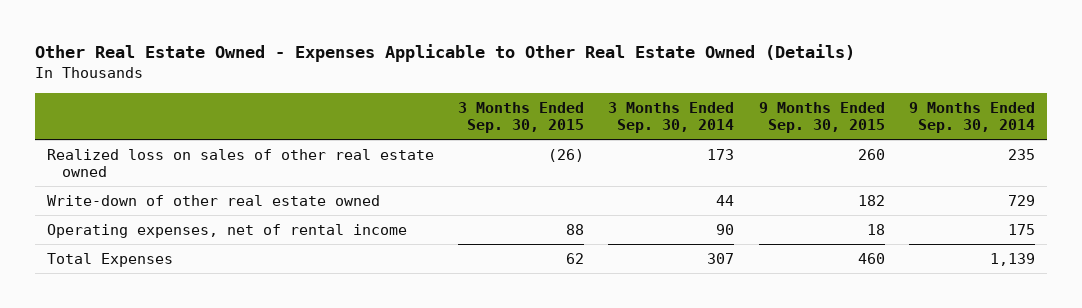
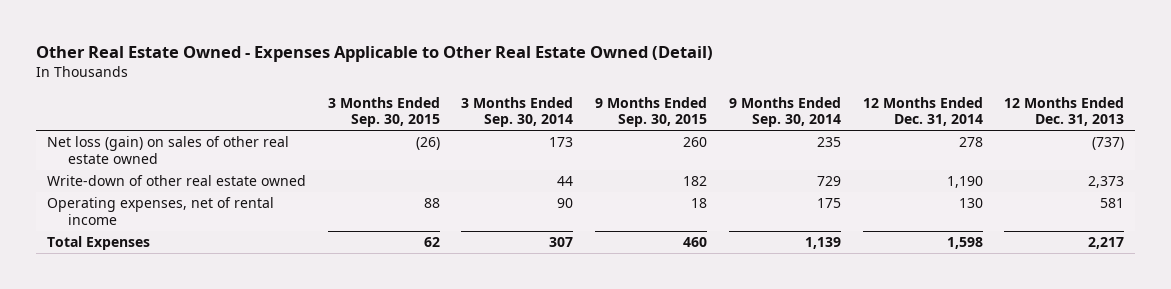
[34,43,855,62] Other Real Estate Owned - Expenses Applicable to Other Real Estate Owned (Details) -> [36,46,714,63] Other Real Estate Owned - Expenses Applicable to Other Real Estate Owned (Detail)
none -> [862,96,983,127] 12 Months Ended Dec. 31, 2014
none -> [1004,96,1125,127] 12 Months Ended Dec. 31, 2013
[46,148,434,178] Realized loss on sales of other real estate owned -> [46,136,289,164] Net loss (gain) on sales of other real estate owned

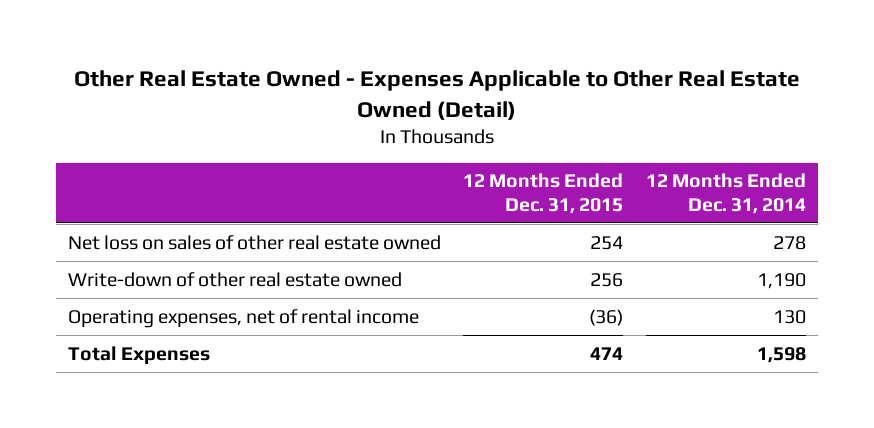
[327,96,440,128] 3 Months Ended Sep. 30, 2015 -> none
[461,96,574,128] 3 Months Ended Sep. 30, 2014 -> none
[595,96,708,128] 9 Months Ended Sep. 30, 2015 -> none
[728,96,841,128] 9 Months Ended Sep. 30, 2014 -> none
[1004,96,1125,127] 12 Months Ended Dec. 31, 2013 -> none
none -> [463,173,624,214] 12 Months Ended Dec. 31, 2015
[46,136,289,164] Net loss (gain) on sales of other real estate owned -> [67,234,441,250] Net loss on sales of other real estate owned

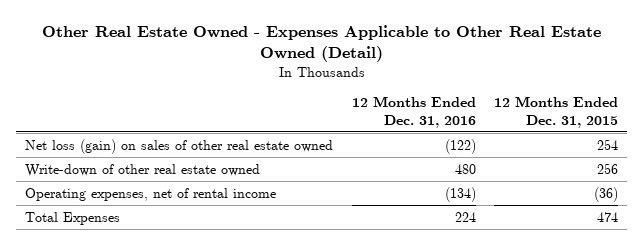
[646,173,807,214] 12 Months Ended Dec. 31, 2014 -> none
none -> [351,96,476,128] 12 Months Ended Dec. 31, 2016
[67,234,441,250] Net loss on sales of other real estate owned -> [25,138,334,154] Net loss (gain) on sales of other real estate owned

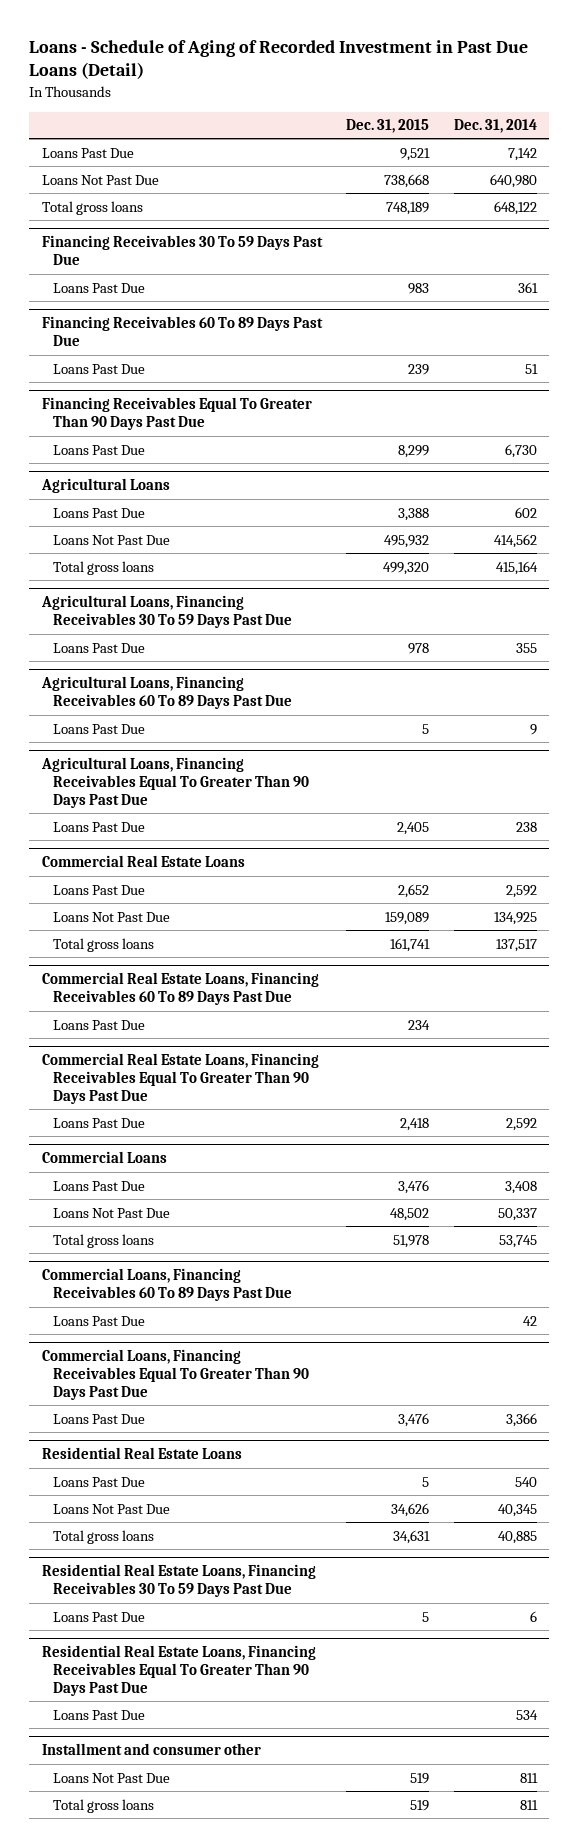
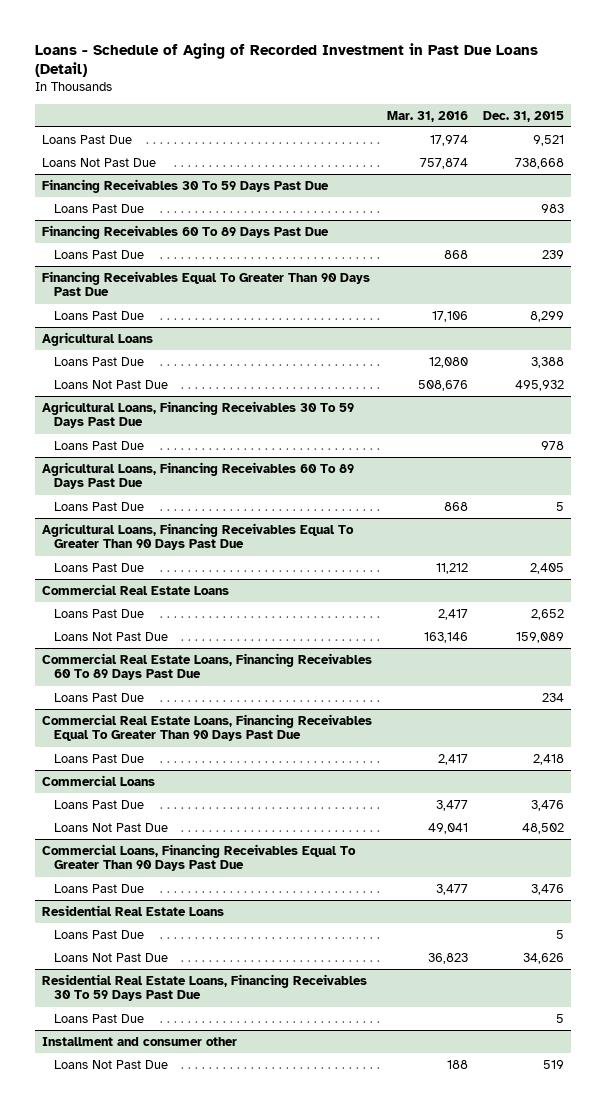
[454,119,538,134] Dec. 31, 2014 -> none
none -> [386,110,468,122] Mar. 31, 2016
[41,200,143,215] Total gross loans -> none
[52,560,154,575] Total gross loans -> none
[52,937,154,952] Total gross loans -> none
[52,1233,154,1248] Total gross loans -> none
[41,1268,292,1302] Commercial Loans, Financing Receivables 60 To 89 Days Past Due -> none
[52,1315,145,1326] Loans Past Due -> none
[52,1529,154,1544] Total gross loans -> none
[41,1645,316,1697] Residential Real Estate Loans, Financing Receivables Equal To Greater Than 90 Days Past Due -> none
[52,1709,145,1720] Loans Past Due -> none
[52,1798,154,1813] Total gross loans -> none

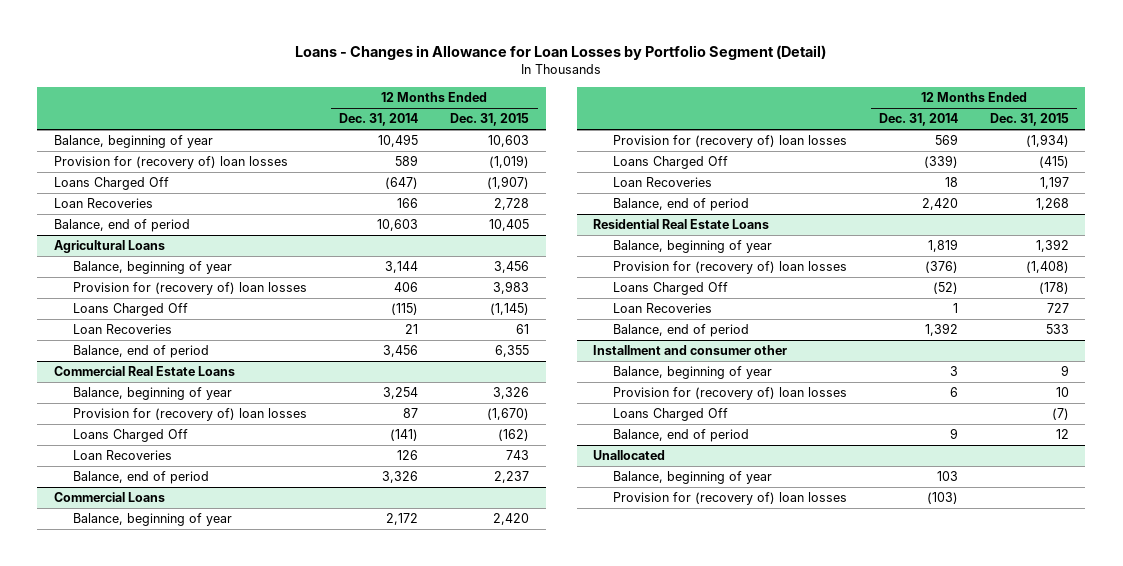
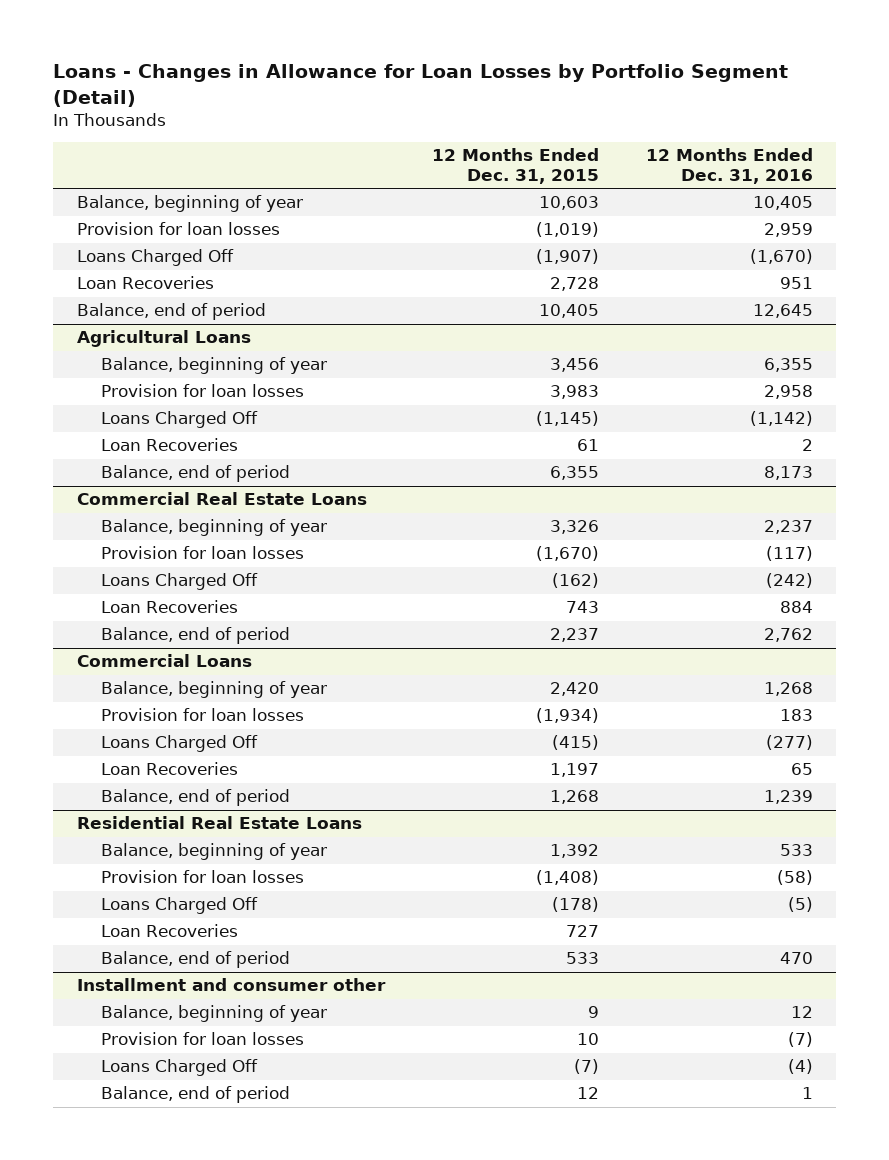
[339,113,419,127] Dec. 31, 2014 -> none
none -> [645,148,813,184] 12 Months Ended Dec. 31, 2016
[53,156,288,170] Provision for (recovery of) loan losses -> [76,222,280,236] Provision for loan losses
[72,282,307,296] Provision for (recovery of) loan losses -> [100,384,304,398] Provision for loan losses
[72,408,307,422] Provision for (recovery of) loan losses -> [100,546,304,560] Provision for loan losses
[612,135,847,149] Provision for (recovery of) loan losses -> [100,708,304,722] Provision for loan losses
[612,261,847,275] Provision for (recovery of) loan losses -> [100,870,304,884] Provision for loan losses
[612,387,847,401] Provision for (recovery of) loan losses -> [100,1032,304,1046] Provision for loan losses
[593,450,666,461] Unallocated -> none
[612,471,772,485] Balance, beginning of year -> none
[612,492,847,506] Provision for (recovery of) loan losses -> none

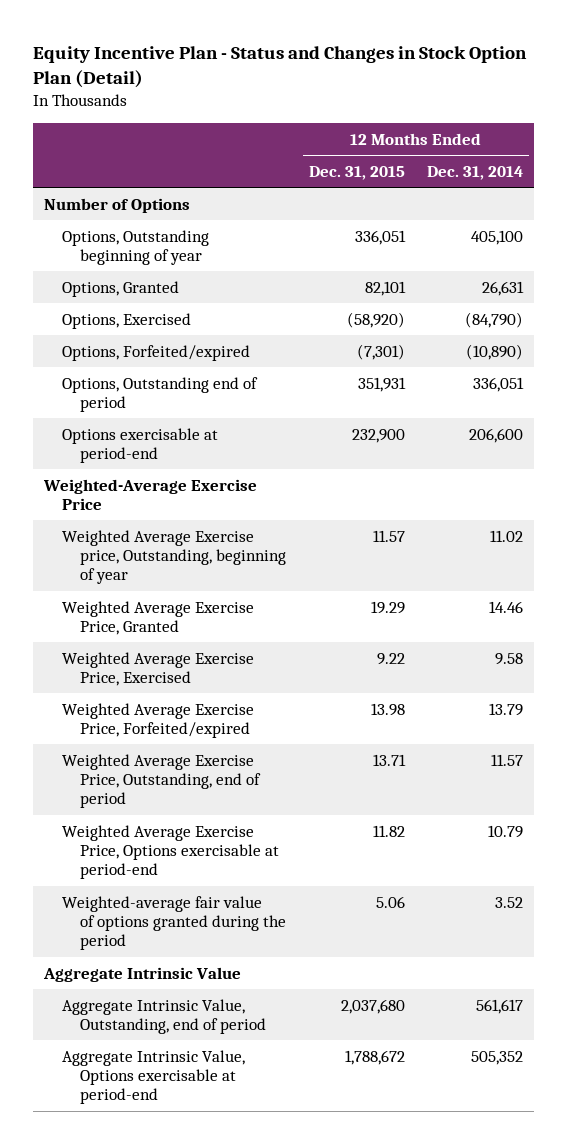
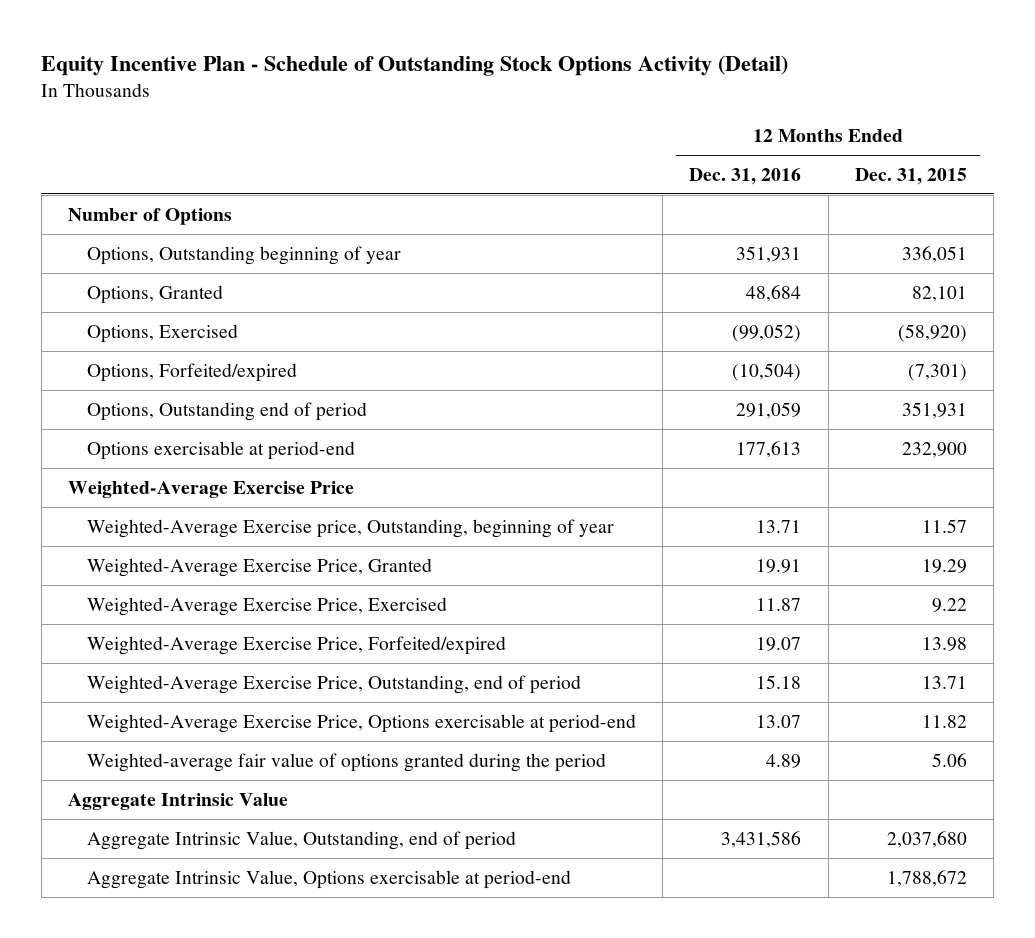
[33,45,528,89] Equity Incentive Plan - Status and Changes in Stock Option Plan (Detail) -> [41,55,789,77] Equity Incentive Plan - Schedule of Outstanding Stock Options Activity (Detail)
[427,165,524,180] Dec. 31, 2014 -> none
none -> [689,167,802,185] Dec. 31, 2016
[62,529,287,585] Weighted Average Exercise price, Outstanding, beginning of year -> [86,518,614,538] Weighted-Average Exercise price, Outstanding, beginning of year
[62,600,255,636] Weighted Average Exercise Price, Granted -> [86,557,432,577] Weighted-Average Exercise Price, Granted
[62,651,255,687] Weighted Average Exercise Price, Exercised -> [86,596,447,616] Weighted-Average Exercise Price, Exercised
[62,702,255,739] Weighted Average Exercise Price, Forfeited/expired -> [86,635,506,655] Weighted-Average Exercise Price, Forfeited/expired
[62,753,262,809] Weighted Average Exercise Price, Outstanding, end of period -> [86,674,581,694] Weighted-Average Exercise Price, Outstanding, end of period
[62,824,280,880] Weighted Average Exercise Price, Options exercisable at period-end -> [86,713,636,733] Weighted-Average Exercise Price, Options exercisable at period-end

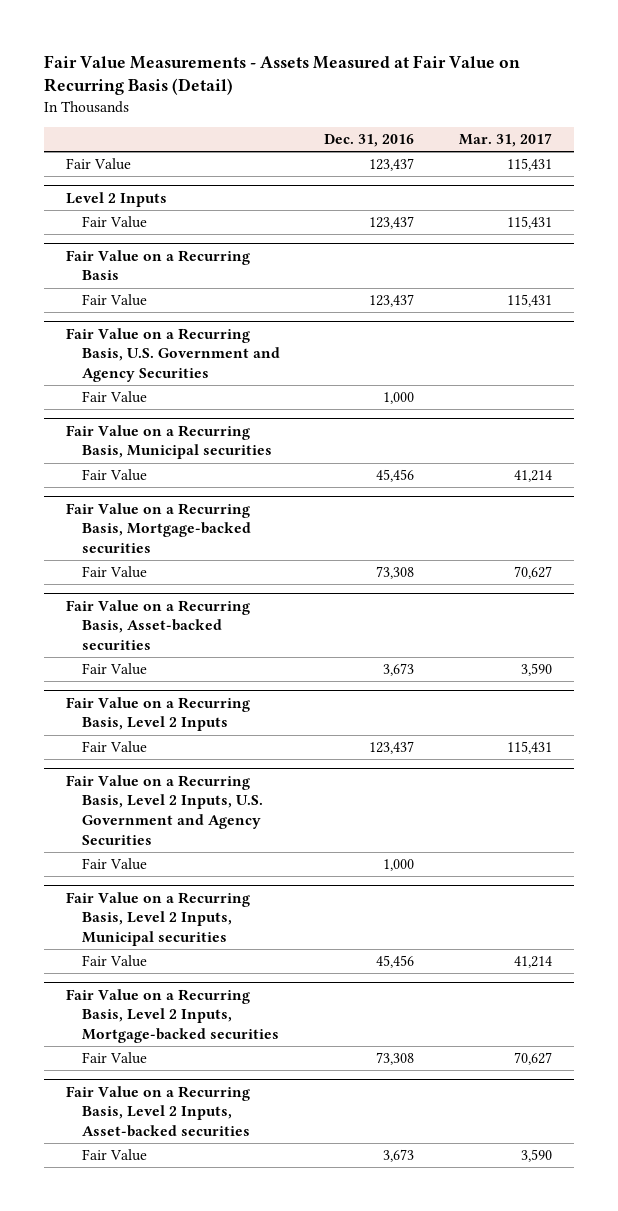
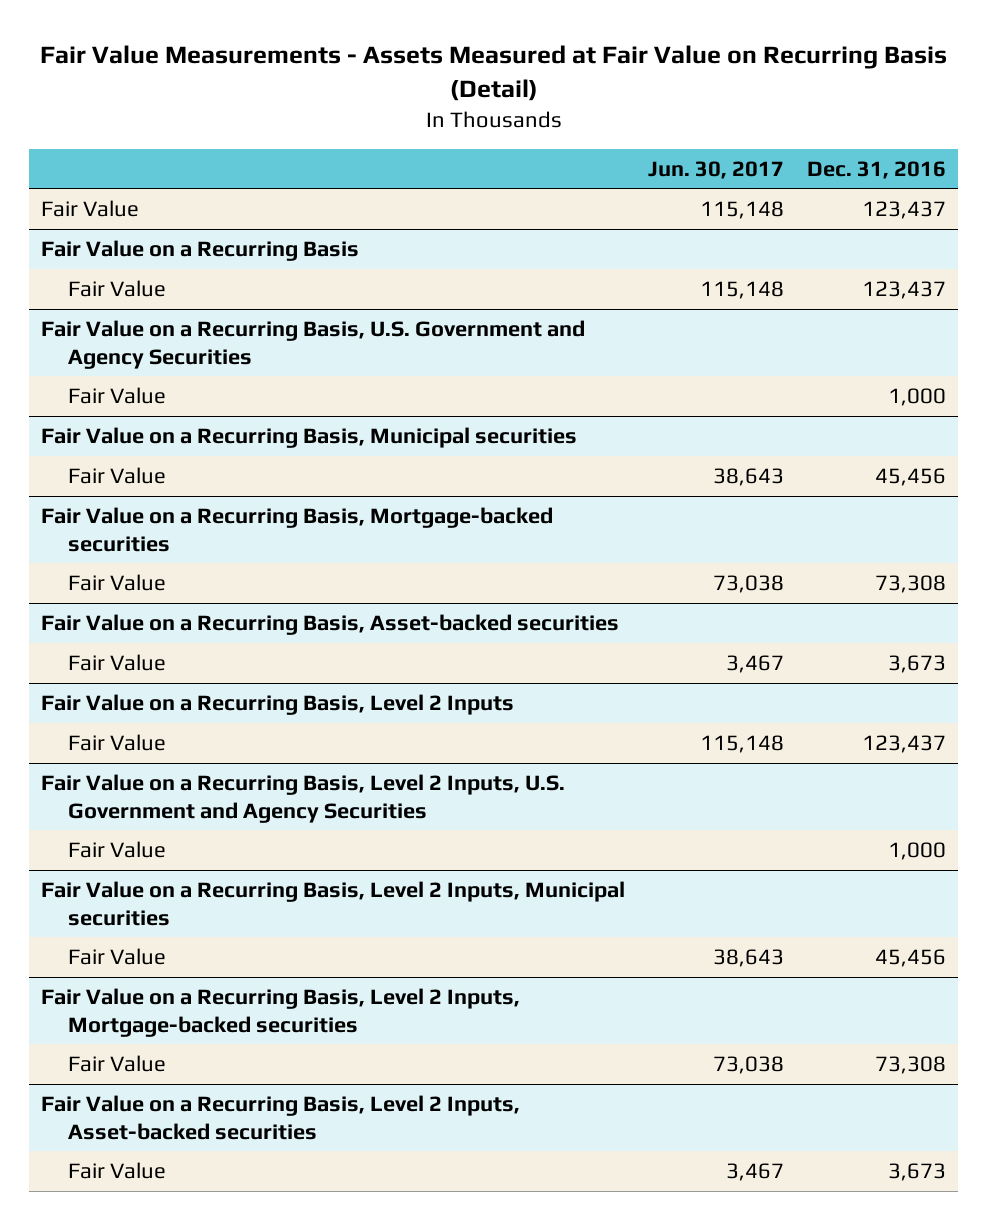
[458,133,552,148] Mar. 31, 2017 -> none
none -> [648,160,785,179] Jun. 30, 2017
[66,191,168,207] Level 2 Inputs -> none
[81,216,147,229] Fair Value -> none

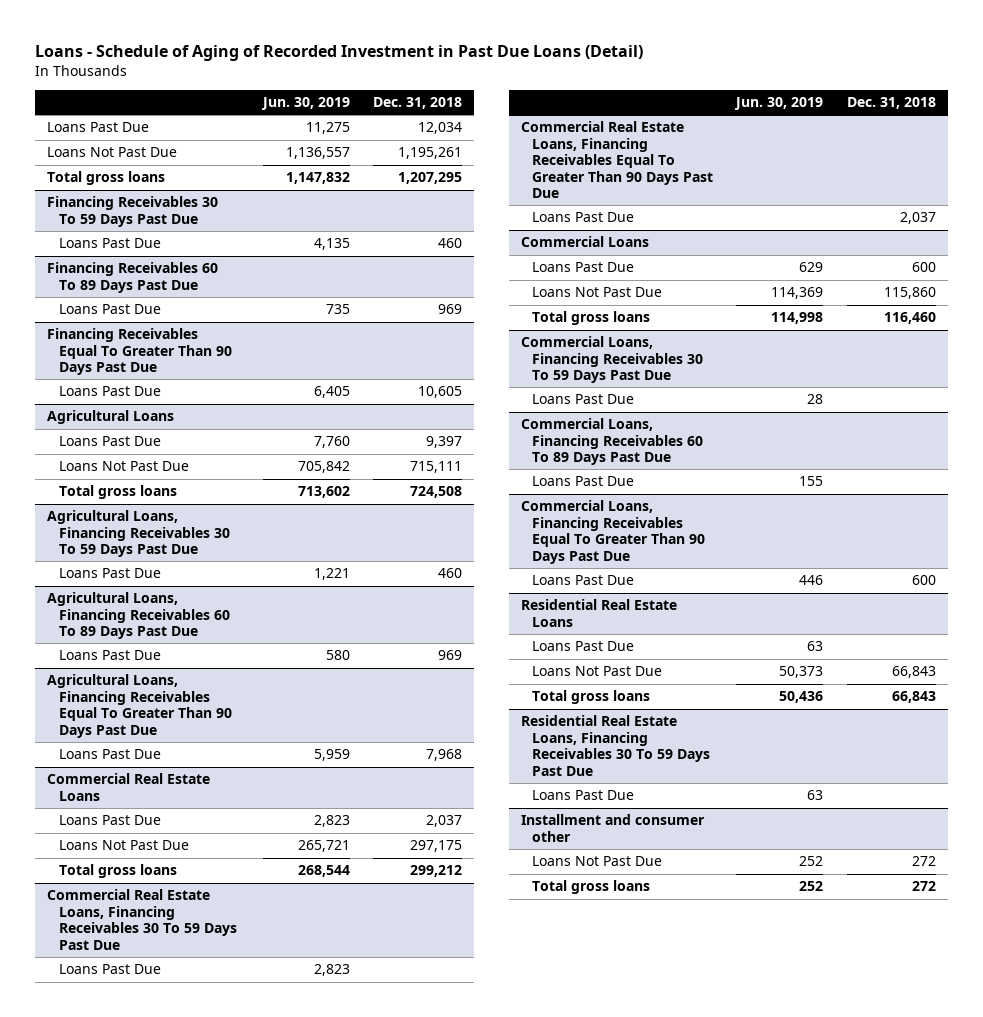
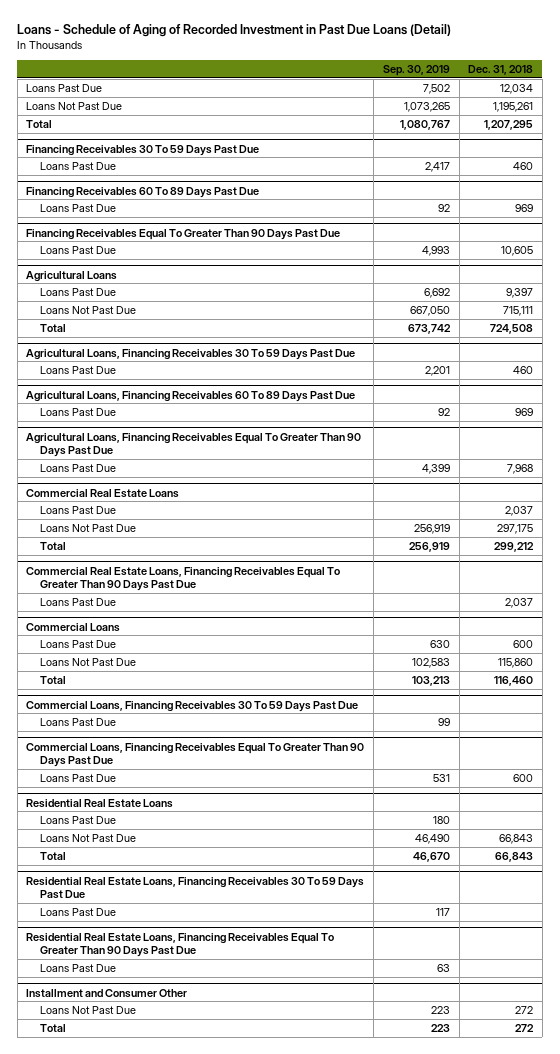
[260,96,350,110] Jun. 30, 2019 -> none
none -> [382,65,450,77] Sep. 30, 2019
[47,171,166,186] Total gross loans -> [26,119,53,128] Total
[58,485,177,500] Total gross loans -> [40,323,67,332] Total
[47,889,237,950] Commercial Real Estate Loans, Financing Receivables 30 To 59 Days Past Due -> none
[58,964,161,975] Loans Past Due -> none
[58,864,177,879] Total gross loans -> [40,541,67,550] Total
[531,311,650,326] Total gross loans -> [40,675,67,684] Total
[520,418,703,466] Commercial Loans, Financing Receivables 60 To 89 Days Past Due -> none
[531,476,634,487] Loans Past Due -> none
[531,690,650,705] Total gross loans -> [40,851,67,860] Total
none -> [26,932,335,957] Residential Real Estate Loans, Financing Receivables Equal To Greater Than 90 Days Past Due
none -> [40,963,117,972] Loans Past Due
[520,814,705,842] Installment and consumer other -> [26,988,188,998] Installment and Consumer Other
[531,880,650,895] Total gross loans -> [40,1023,67,1032] Total

